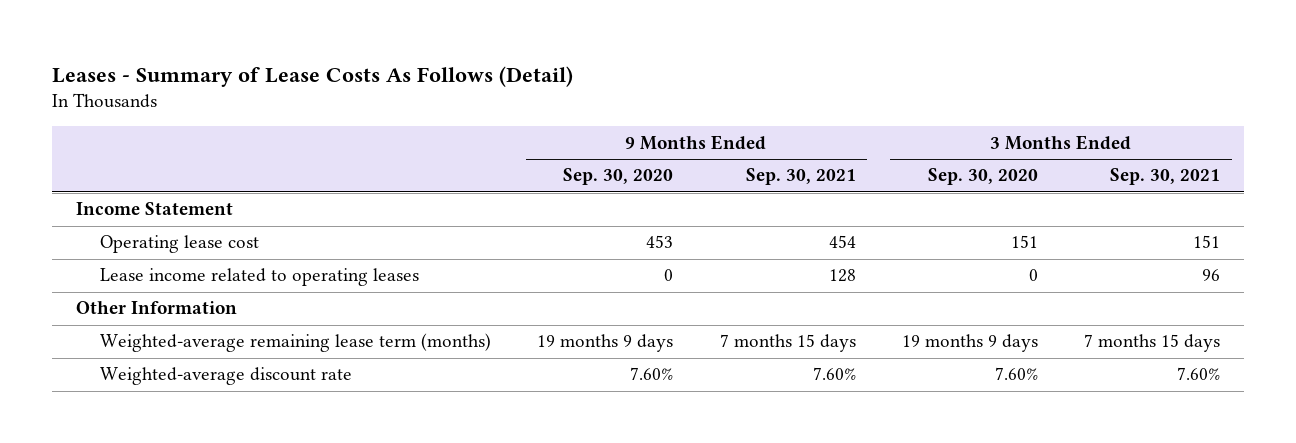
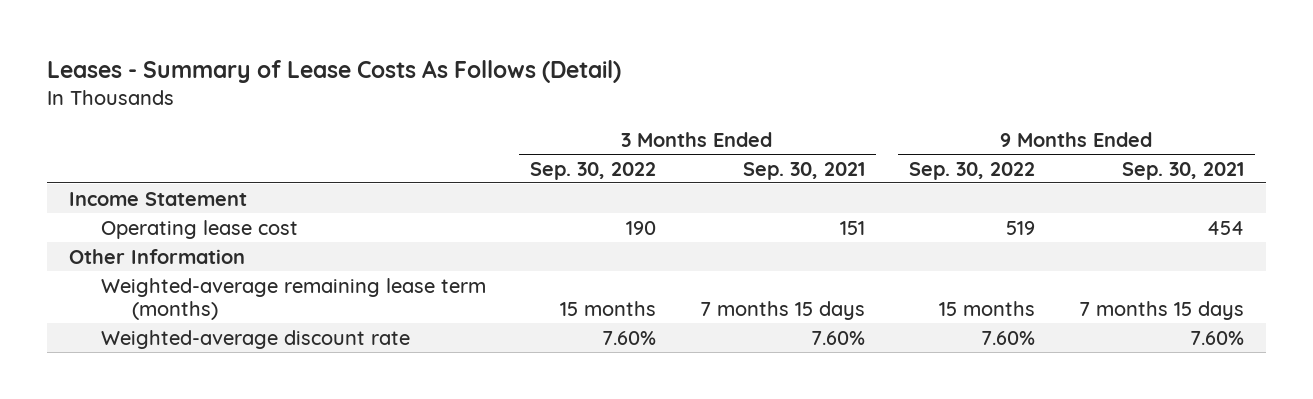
[563,168,674,186] Sep. 30, 2020 -> none
[928,168,1039,186] Sep. 30, 2020 -> none
none -> [529,161,656,180] Sep. 30, 2022
none -> [908,161,1035,180] Sep. 30, 2022
[99,268,419,287] Lease income related to operating leases -> none

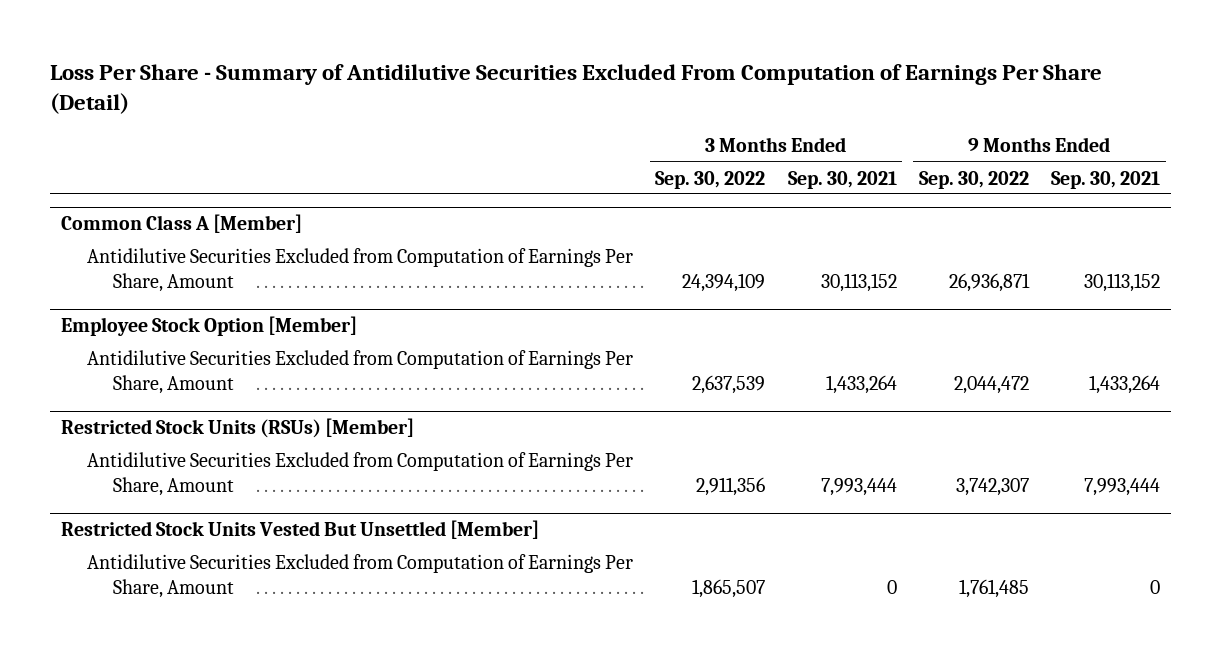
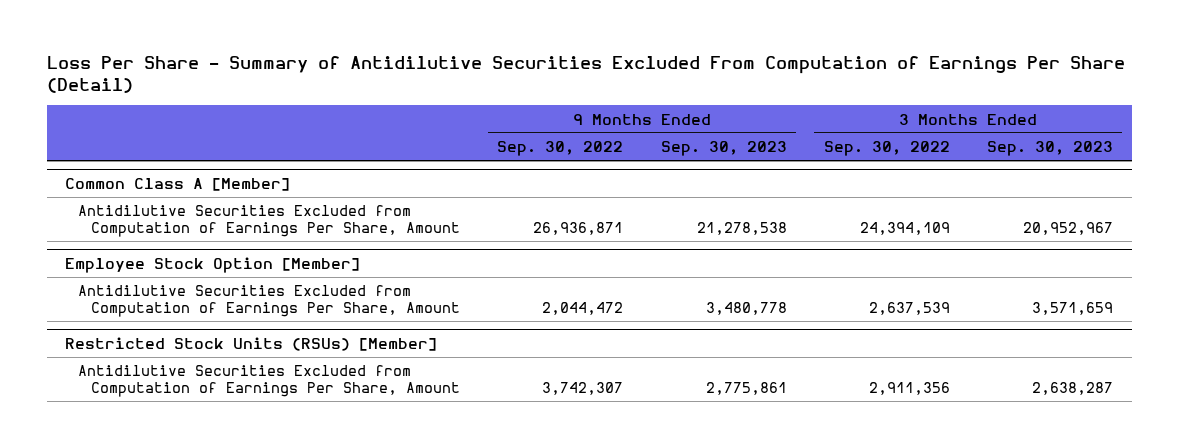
[787,170,897,189] Sep. 30, 2021 -> none
[1051,170,1161,189] Sep. 30, 2021 -> none
none -> [660,141,787,157] Sep. 30, 2023
none -> [987,141,1114,157] Sep. 30, 2023
[61,520,540,540] Restricted Stock Units Vested But Unsettled [Member] -> none
[87,553,634,598] Antidilutive Securities Excluded from Computation of Earnings Per Share, Amount -> none

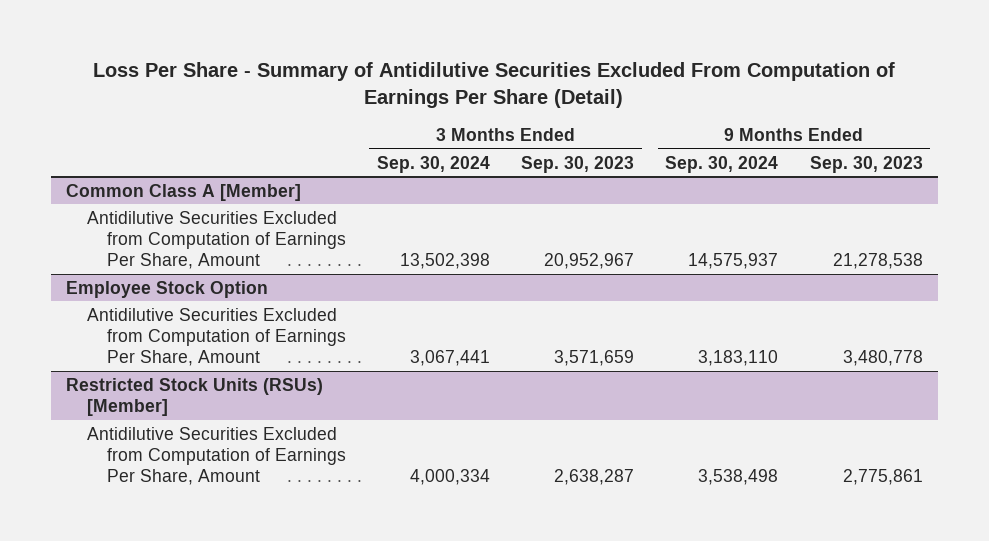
[497,141,624,157] Sep. 30, 2022 -> none
[823,141,950,157] Sep. 30, 2022 -> none
none -> [377,155,491,173] Sep. 30, 2024
none -> [665,155,779,173] Sep. 30, 2024
[65,256,361,273] Employee Stock Option [Member] -> [66,280,269,298] Employee Stock Option

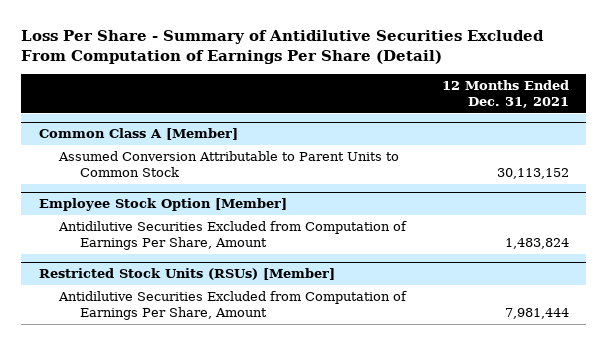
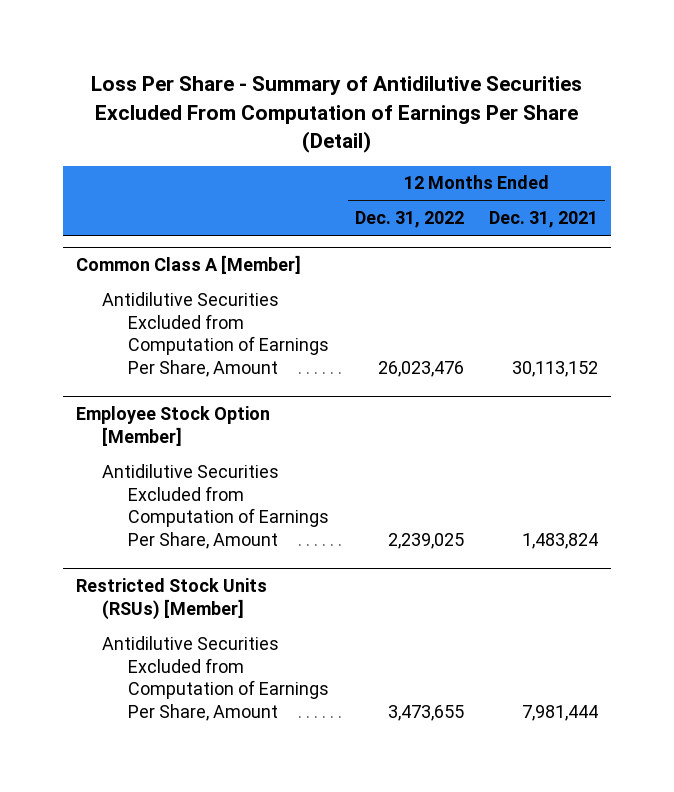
none -> [354,211,464,229] Dec. 31, 2022
[58,151,400,178] Assumed Conversion Attributable to Parent Units to Common Stock -> [102,291,330,378] Antidilutive Securities Excluded from Computation of Earnings Per Share, Amount

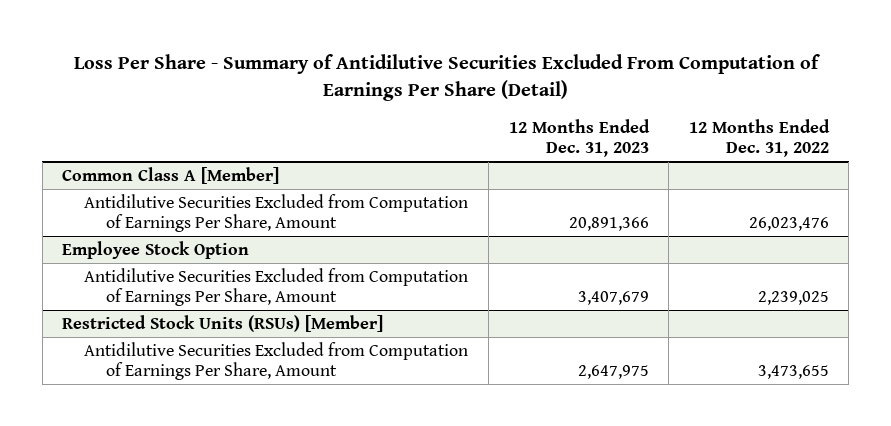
[489,211,599,229] Dec. 31, 2021 -> none
none -> [508,118,650,157] 12 Months Ended Dec. 31, 2023
[76,406,271,446] Employee Stock Option [Member] -> [62,240,250,259] Employee Stock Option

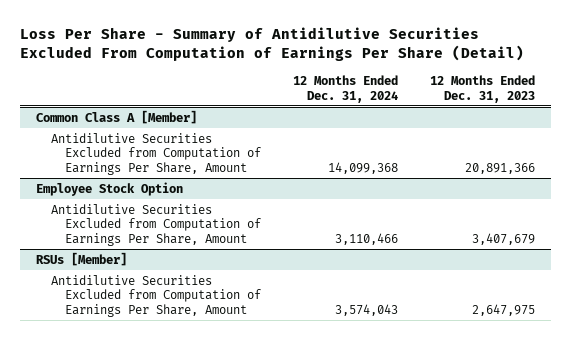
[688,118,830,157] 12 Months Ended Dec. 31, 2022 -> none
none -> [293,74,399,103] 12 Months Ended Dec. 31, 2024
[62,314,384,332] Restricted Stock Units (RSUs) [Member] -> [36,251,128,266] RSUs [Member]

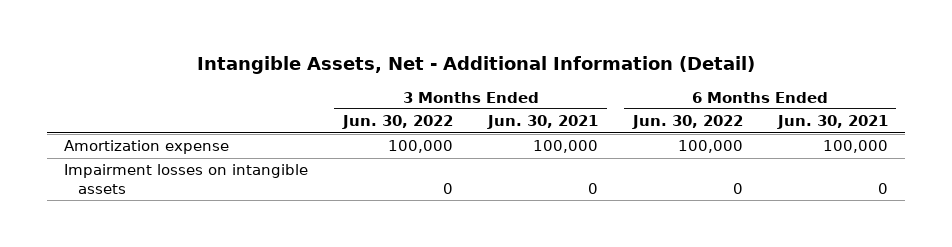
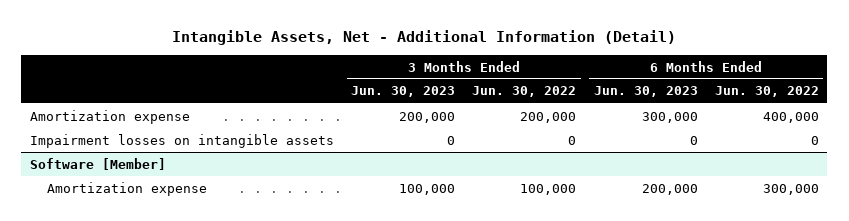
[486,115,598,130] Jun. 30, 2021 -> none
[776,115,888,130] Jun. 30, 2021 -> none
none -> [351,86,456,98] Jun. 30, 2023
none -> [593,86,698,98] Jun. 30, 2023
[388,140,454,154] 100,000 -> [520,111,577,123] 200,000
[677,140,743,154] 100,000 -> [762,111,819,123] 400,000
none -> [29,157,166,170] Software [Member]
none -> [47,181,208,196] Amortization expense

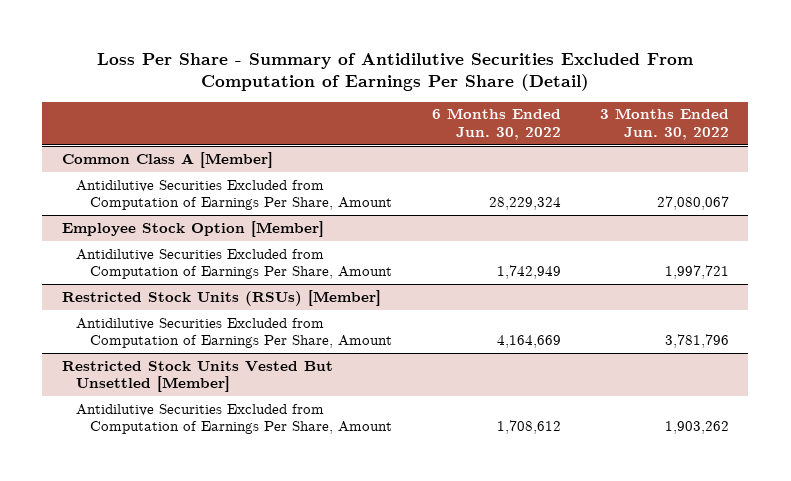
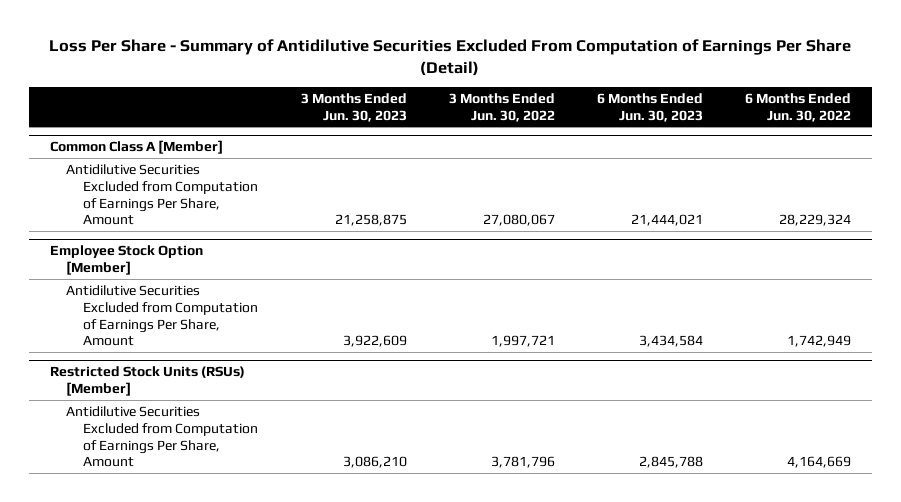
none -> [300,92,407,122] 3 Months Ended Jun. 30, 2023
none -> [596,92,703,122] 6 Months Ended Jun. 30, 2023
[62,360,334,393] Restricted Stock Units Vested But Unsettled [Member] -> none
[76,403,393,435] Antidilutive Securities Excluded from Computation of Earnings Per Share, Amount -> none

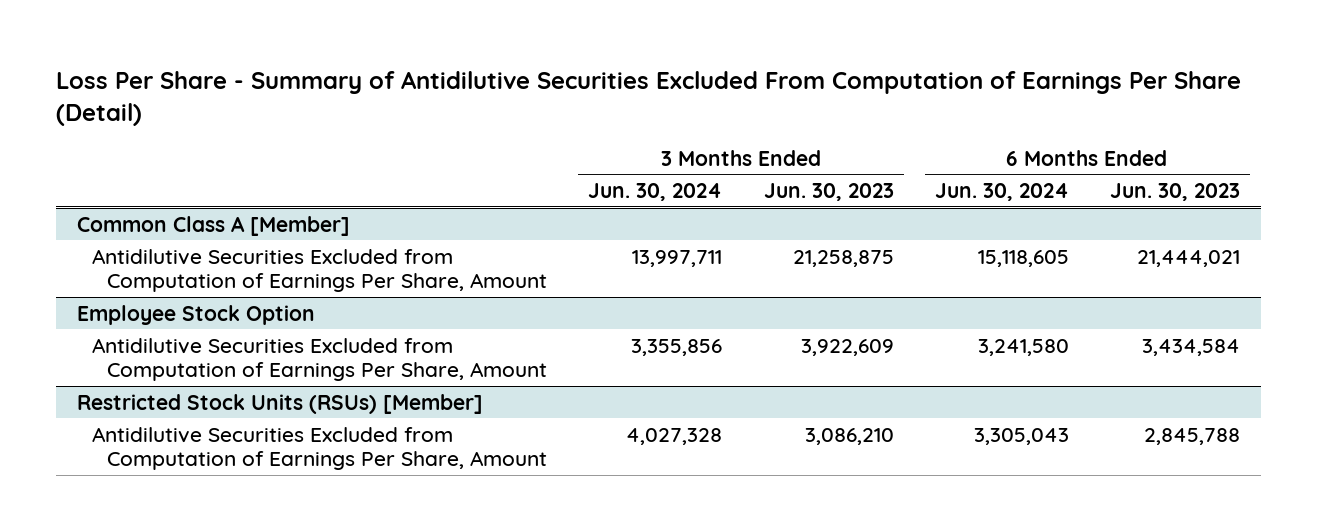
[448,92,555,122] 3 Months Ended Jun. 30, 2022 -> none
[745,92,852,122] 6 Months Ended Jun. 30, 2022 -> none
none -> [588,183,723,202] Jun. 30, 2024
none -> [934,183,1069,202] Jun. 30, 2024
[49,245,203,276] Employee Stock Option [Member] -> [76,304,315,325] Employee Stock Option

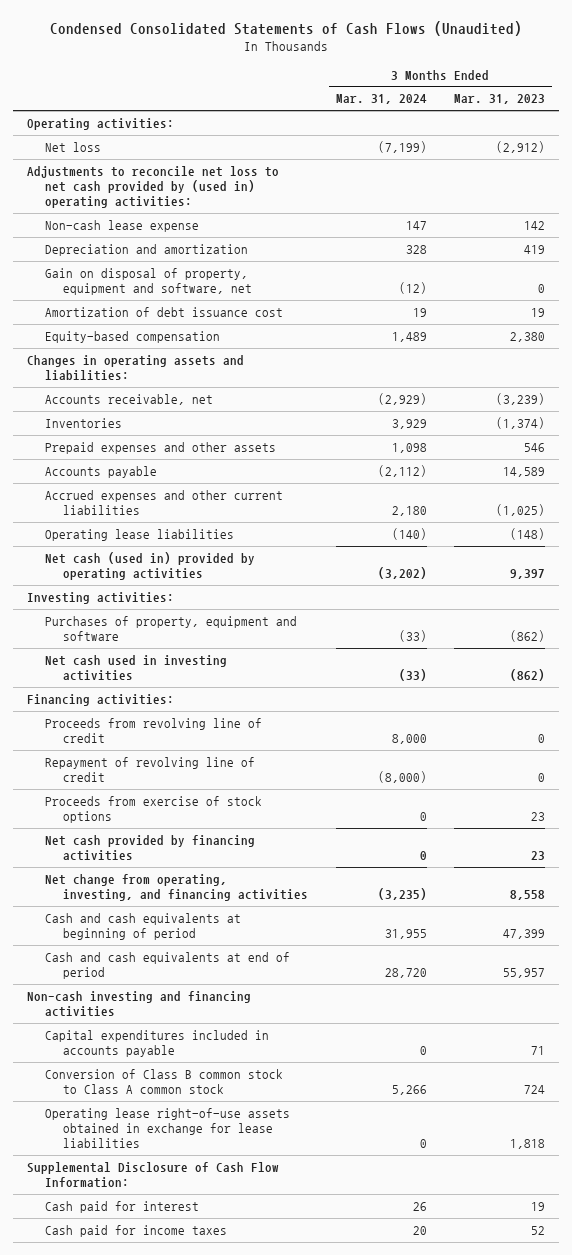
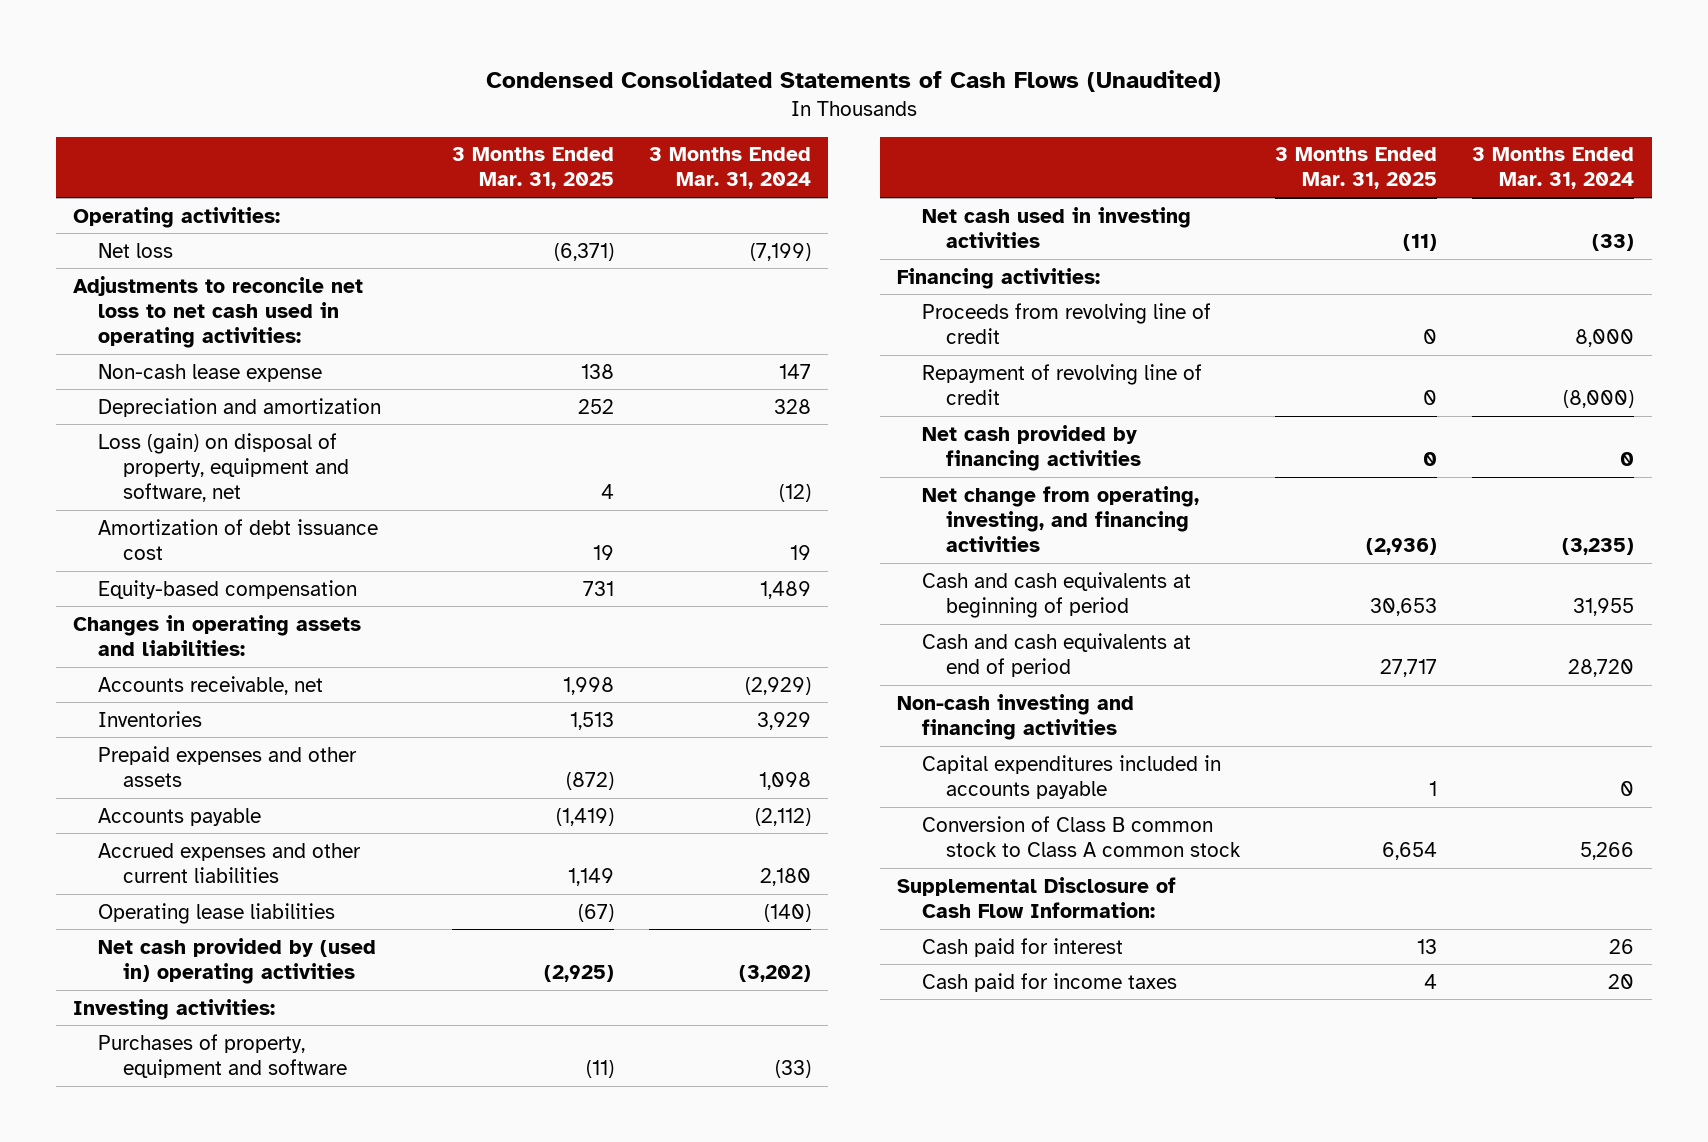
[454,94,546,105] Mar. 31, 2023 -> none
none -> [451,147,614,190] 3 Months Ended Mar. 31, 2025
[26,165,279,209] Adjustments to reconcile net loss to net cash provided by (used in) operating activities: -> [73,275,364,349] Adjustments to reconcile net loss to net cash used in operating activities:
[44,267,253,296] Gain on disposal of property, equipment and software, net -> [98,432,349,503] Loss (gain) on disposal of property, equipment and software, net
[44,551,255,581] Net cash (used in) provided by operating activities -> [98,937,377,984] Net cash provided by (used in) operating activities
[44,795,262,824] Proceeds from exercise of stock options -> none
[44,1107,290,1149] Operating lease right-of-use assets obtained in exchange for lease liabilities -> none

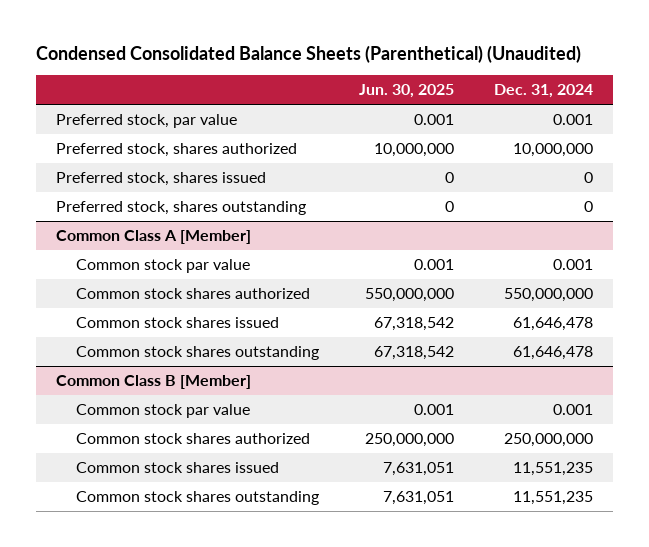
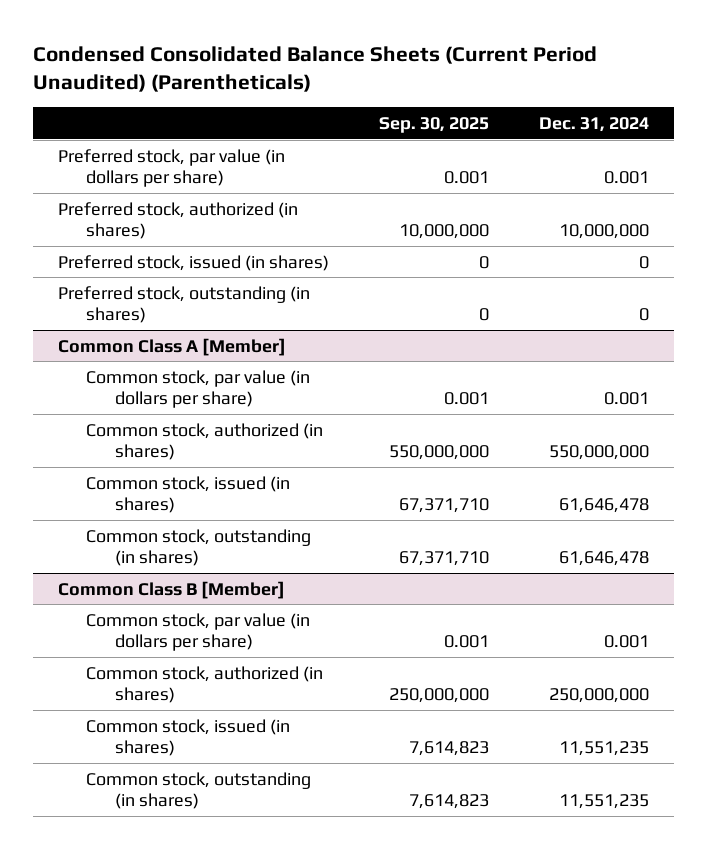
[35,44,581,63] Condensed Consolidated Balance Sheets (Parenthetical) (Unaudited) -> [32,45,597,93] Condensed Consolidated Balance Sheets (Current Period Unaudited) (Parentheticals)
[359,84,455,99] Jun. 30, 2025 -> none
none -> [378,116,489,133] Sep. 30, 2025
[55,114,237,129] Preferred stock, par value -> [57,148,285,188] Preferred stock, par value (in dollars per share)
[55,143,297,158] Preferred stock, shares authorized -> [57,201,298,240] Preferred stock, authorized (in shares)
[55,172,266,187] Preferred stock, shares issued -> [57,254,329,271] Preferred stock, issued (in shares)
[55,201,306,216] Preferred stock, shares outstanding -> [57,285,310,324] Preferred stock, outstanding (in shares)
[76,259,251,274] Common stock par value -> [86,369,311,409] Common stock, par value (in dollars per share)
[76,288,311,300] Common stock shares authorized -> [86,422,324,461] Common stock, authorized (in shares)
[76,317,280,329] Common stock shares issued -> [86,475,291,514] Common stock, issued (in shares)
[76,346,320,361] Common stock shares outstanding -> [86,528,312,567] Common stock, outstanding (in shares)
[76,404,251,419] Common stock par value -> [86,612,311,652] Common stock, par value (in dollars per share)
[76,433,311,445] Common stock shares authorized -> [86,665,324,704] Common stock, authorized (in shares)
[76,462,280,474] Common stock shares issued -> [86,718,291,757] Common stock, issued (in shares)
[76,491,320,506] Common stock shares outstanding -> [86,771,312,810] Common stock, outstanding (in shares)

